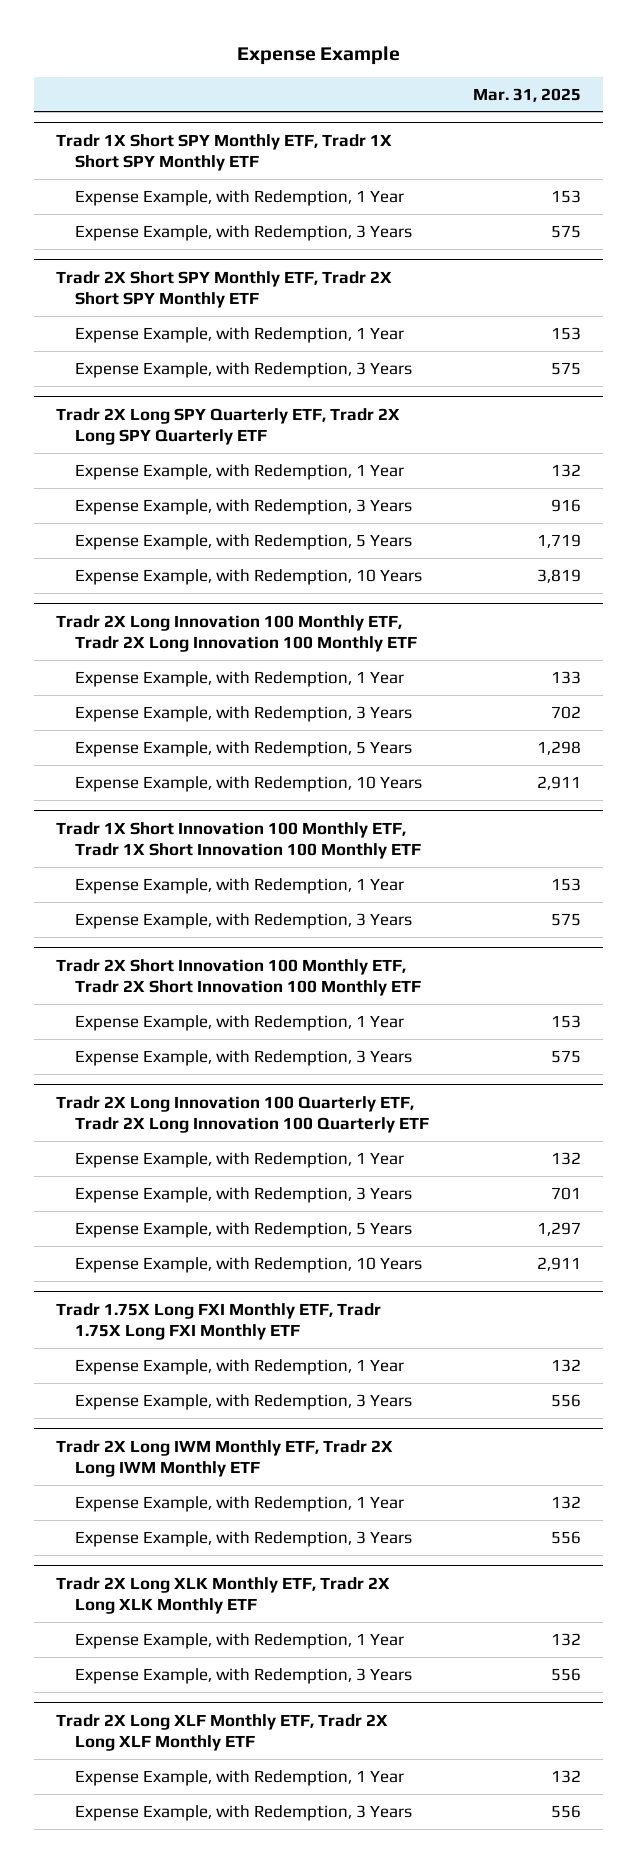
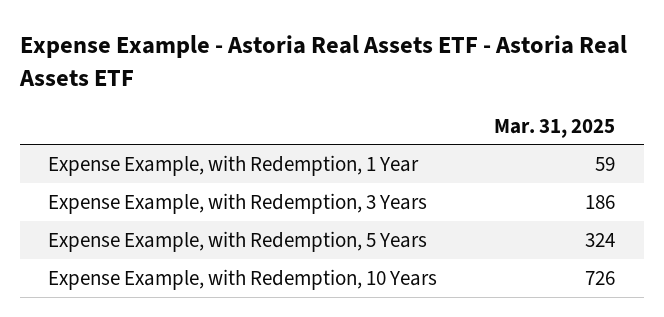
[236,45,400,65] Expense Example -> [19,34,628,86] Expense Example - Astoria Real Assets ETF - Astoria Real Assets ETF
[55,133,392,172] Tradr 1X Short SPY Monthly ETF, Tradr 1X Short SPY Monthly ETF -> none
[55,270,392,309] Tradr 2X Short SPY Monthly ETF, Tradr 2X Short SPY Monthly ETF -> none
[75,326,405,343] Expense Example, with Redemption, 1 Year -> none
[75,361,413,378] Expense Example, with Redemption, 3 Years -> none
[55,407,400,446] Tradr 2X Long SPY Quarterly ETF, Tradr 2X Long SPY Quarterly ETF -> none
[75,463,405,480] Expense Example, with Redemption, 1 Year -> none
[75,498,413,515] Expense Example, with Redemption, 3 Years -> none
[55,614,418,653] Tradr 2X Long Innovation 100 Monthly ETF, Tradr 2X Long Innovation 100 Monthly ETF -> none
[75,670,405,687] Expense Example, with Redemption, 1 Year -> none
[75,705,413,722] Expense Example, with Redemption, 3 Years -> none
[75,740,413,757] Expense Example, with Redemption, 5 Years -> none
[75,775,423,792] Expense Example, with Redemption, 10 Years -> none
[55,821,422,860] Tradr 1X Short Innovation 100 Monthly ETF, Tradr 1X Short Innovation 100 Monthly ETF -> none
[75,877,405,894] Expense Example, with Redemption, 1 Year -> none
[75,912,413,929] Expense Example, with Redemption, 3 Years -> none
[55,958,422,997] Tradr 2X Short Innovation 100 Monthly ETF, Tradr 2X Short Innovation 100 Monthly ETF -> none
[75,1014,405,1031] Expense Example, with Redemption, 1 Year -> none
[75,1049,413,1066] Expense Example, with Redemption, 3 Years -> none
[55,1095,430,1134] Tradr 2X Long Innovation 100 Quarterly ETF, Tradr 2X Long Innovation 100 Quarterly ETF -> none
[75,1151,405,1168] Expense Example, with Redemption, 1 Year -> none
[75,1186,413,1203] Expense Example, with Redemption, 3 Years -> none
[75,1221,413,1238] Expense Example, with Redemption, 5 Years -> none
[75,1256,423,1273] Expense Example, with Redemption, 10 Years -> none
[55,1302,381,1341] Tradr 1.75X Long FXI Monthly ETF, Tradr 1.75X Long FXI Monthly ETF -> none
[75,1358,405,1375] Expense Example, with Redemption, 1 Year -> none
[75,1393,413,1410] Expense Example, with Redemption, 3 Years -> none
[55,1439,393,1478] Tradr 2X Long IWM Monthly ETF, Tradr 2X Long IWM Monthly ETF -> none
[75,1495,405,1512] Expense Example, with Redemption, 1 Year -> none
[75,1530,413,1547] Expense Example, with Redemption, 3 Years -> none
[55,1576,390,1615] Tradr 2X Long XLK Monthly ETF, Tradr 2X Long XLK Monthly ETF -> none
[75,1632,405,1649] Expense Example, with Redemption, 1 Year -> none
[75,1667,413,1684] Expense Example, with Redemption, 3 Years -> none
[55,1713,388,1752] Tradr 2X Long XLF Monthly ETF, Tradr 2X Long XLF Monthly ETF -> none
[75,1769,405,1786] Expense Example, with Redemption, 1 Year -> none
[75,1804,413,1821] Expense Example, with Redemption, 3 Years -> none
[551,189,582,203] 153 -> [595,156,616,171] 59
[551,224,582,238] 575 -> [585,194,616,209] 186
[537,533,582,548] 1,719 -> [585,232,616,247] 324
[537,568,582,583] 3,819 -> [585,270,616,285] 726

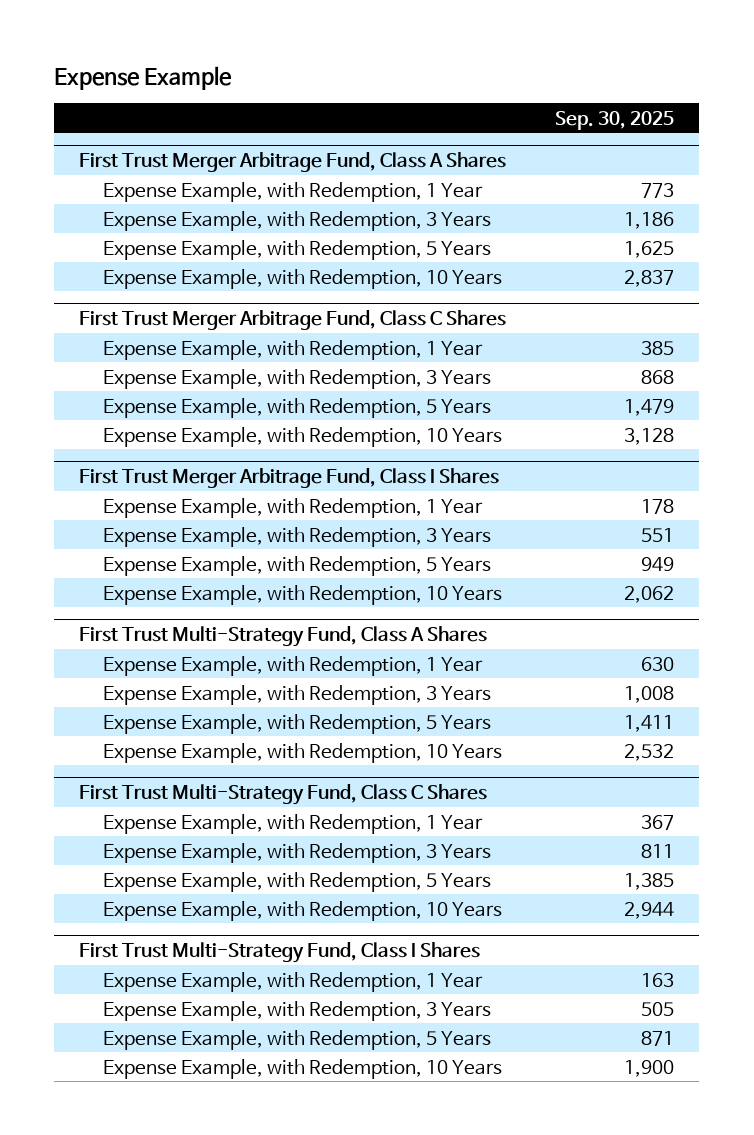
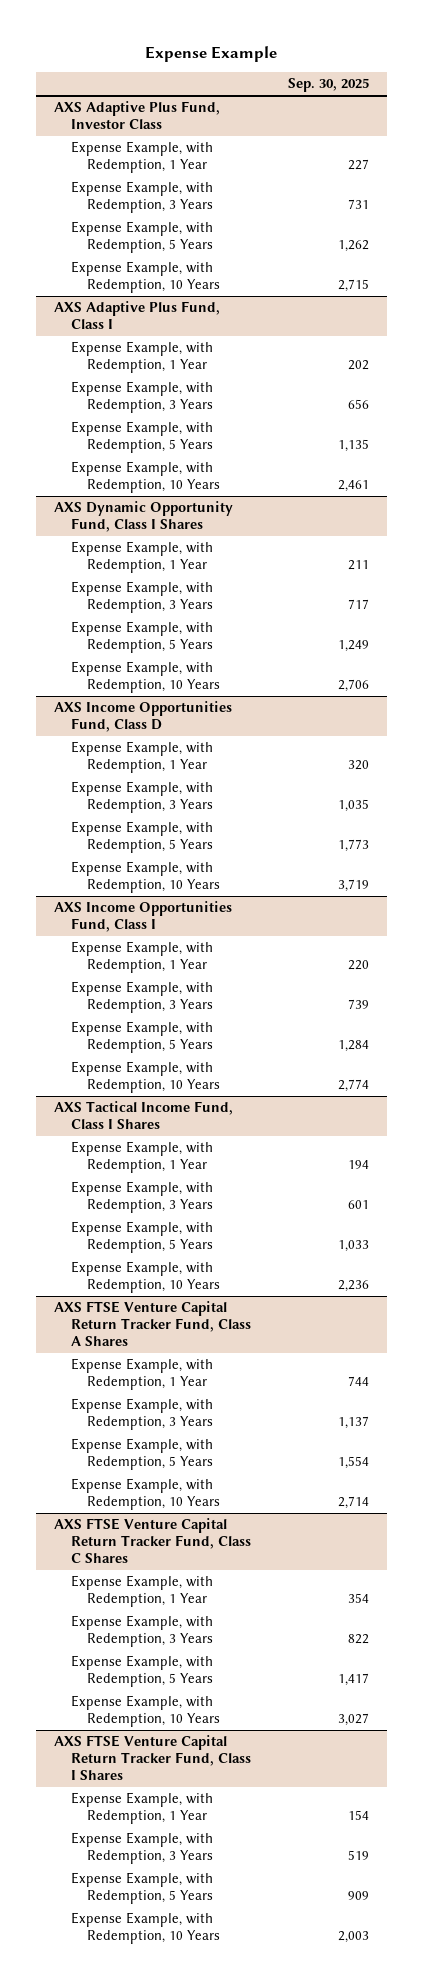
[79,151,507,172] First Trust Merger Arbitrage Fund, Class A Shares -> none
[79,309,507,330] First Trust Merger Arbitrage Fund, Class C Shares -> none
[79,467,500,488] First Trust Merger Arbitrage Fund, Class I Shares -> none
[79,625,488,647] First Trust Multi-Strategy Fund, Class A Shares -> none
[79,783,488,805] First Trust Multi-Strategy Fund, Class C Shares -> none
[79,941,481,963] First Trust Multi-Strategy Fund, Class I Shares -> none
none -> [54,101,221,130] AXS Adaptive Plus Fund, Investor Class
[641,182,675,198] 773 -> [347,159,369,171] 227
[624,211,675,229] 1,186 -> [347,199,369,210] 731
[624,240,675,258] 1,625 -> [337,240,369,253] 1,262
[624,269,675,287] 2,837 -> [337,279,369,293] 2,715
none -> [54,301,221,330] AXS Adaptive Plus Fund, Class I
[641,340,675,355] 385 -> [347,360,369,371] 202
[641,369,675,384] 868 -> [347,399,369,410] 656
[624,398,675,416] 1,479 -> [337,439,369,453] 1,135
[624,427,675,445] 3,128 -> [337,480,369,493] 2,461
none -> [54,501,234,533] AXS Dynamic Opportunity Fund, Class I Shares
[641,498,675,514] 178 -> [347,560,369,571] 211
[641,527,675,542] 551 -> [347,599,369,610] 717
[641,556,675,571] 949 -> [337,640,369,653] 1,249
[624,585,675,603] 2,062 -> [337,679,369,693] 2,706
none -> [54,701,233,733] AXS Income Opportunities Fund, Class D
[641,656,675,671] 630 -> [347,760,369,771] 320
[624,685,675,703] 1,008 -> [337,799,369,813] 1,035
[624,714,675,732] 1,411 -> [337,839,369,853] 1,773
[624,743,675,761] 2,532 -> [337,879,369,893] 3,719
none -> [54,901,233,933] AXS Income Opportunities Fund, Class I
[641,814,675,830] 367 -> [347,960,369,971] 220
[641,843,675,858] 811 -> [347,999,369,1010] 739
[624,872,675,890] 1,385 -> [337,1040,369,1053] 1,284
[624,901,675,919] 2,944 -> [337,1079,369,1093] 2,774
none -> [54,1101,234,1130] AXS Tactical Income Fund, Class I Shares
[641,972,675,987] 163 -> [347,1160,369,1170] 194
[641,1001,675,1016] 505 -> [347,1200,369,1210] 601
[641,1030,675,1046] 871 -> [337,1240,369,1253] 1,033
[624,1059,675,1077] 1,900 -> [337,1280,369,1293] 2,236
none -> [54,1301,251,1347] AXS FTSE Venture Capital Return Tracker Fund, Class A Shares
none -> [70,1358,213,1391] Expense Example, with Redemption, 1 Year
none -> [70,1398,213,1431] Expense Example, with Redemption, 3 Years
none -> [70,1438,213,1471] Expense Example, with Redemption, 5 Years
none -> [70,1478,220,1511] Expense Example, with Redemption, 10 Years
none -> [54,1518,251,1564] AXS FTSE Venture Capital Return Tracker Fund, Class C Shares
none -> [70,1575,213,1608] Expense Example, with Redemption, 1 Year
none -> [70,1615,213,1648] Expense Example, with Redemption, 3 Years
none -> [70,1655,213,1688] Expense Example, with Redemption, 5 Years
none -> [70,1695,220,1728] Expense Example, with Redemption, 10 Years
none -> [54,1735,251,1781] AXS FTSE Venture Capital Return Tracker Fund, Class I Shares
none -> [70,1792,213,1825] Expense Example, with Redemption, 1 Year
none -> [70,1832,213,1865] Expense Example, with Redemption, 3 Years
none -> [70,1872,213,1905] Expense Example, with Redemption, 5 Years
none -> [70,1912,220,1945] Expense Example, with Redemption, 10 Years

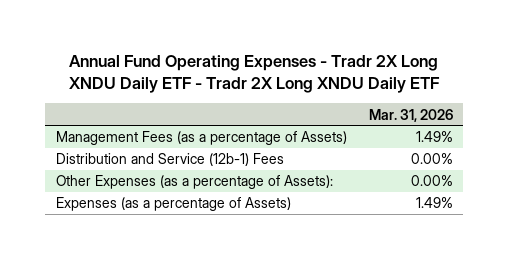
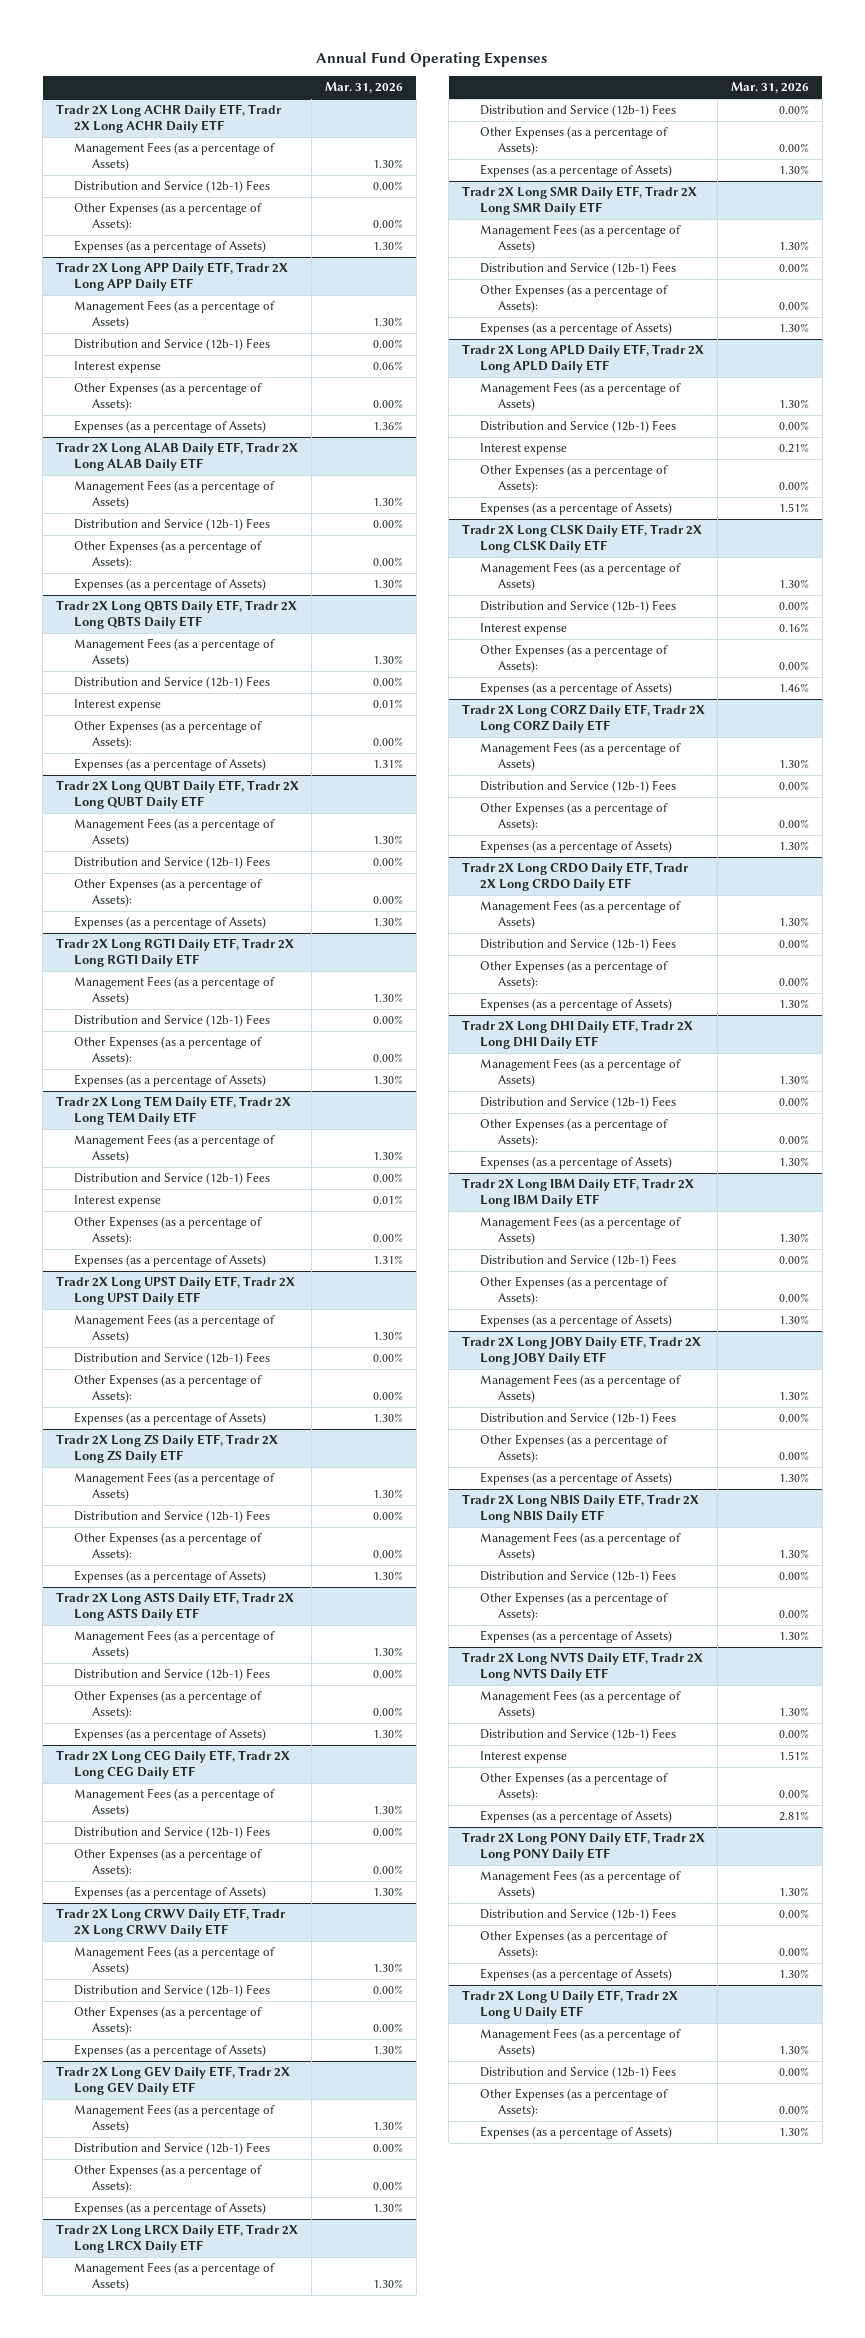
[69,55,441,94] Annual Fund Operating Expenses - Tradr 2X Long XNDU Daily ETF - Tradr 2X Long XNDU Daily ETF -> [316,52,548,68] Annual Fund Operating Expenses
none -> [55,104,282,133] Tradr 2X Long ACHR Daily ETF, Tradr 2X Long ACHR Daily ETF
[415,131,453,143] 1.49% -> [373,158,404,168] 1.30%
[415,197,453,209] 1.49% -> [373,241,404,251] 1.30%
none -> [55,262,288,291] Tradr 2X Long APP Daily ETF, Tradr 2X Long APP Daily ETF
none -> [73,300,275,329] Management Fees (as a percentage of Assets)
none -> [73,338,270,352] Distribution and Service (12b-1) Fees
none -> [73,361,161,374] Interest expense
none -> [73,382,262,411] Other Expenses (as a percentage of Assets):
none -> [73,420,266,434] Expenses (as a percentage of Assets)
none -> [55,442,298,471] Tradr 2X Long ALAB Daily ETF, Tradr 2X Long ALAB Daily ETF
none -> [73,480,275,509] Management Fees (as a percentage of Assets)
none -> [73,518,270,532] Distribution and Service (12b-1) Fees
none -> [73,540,262,569] Other Expenses (as a percentage of Assets):
none -> [73,578,266,592] Expenses (as a percentage of Assets)
none -> [55,600,297,629] Tradr 2X Long QBTS Daily ETF, Tradr 2X Long QBTS Daily ETF
none -> [73,638,275,667] Management Fees (as a percentage of Assets)
none -> [73,676,270,690] Distribution and Service (12b-1) Fees
none -> [73,699,161,712] Interest expense
none -> [73,720,262,749] Other Expenses (as a percentage of Assets):
none -> [73,758,266,772] Expenses (as a percentage of Assets)
none -> [55,780,299,809] Tradr 2X Long QUBT Daily ETF, Tradr 2X Long QUBT Daily ETF
none -> [73,818,275,847] Management Fees (as a percentage of Assets)
none -> [73,856,270,870] Distribution and Service (12b-1) Fees
none -> [73,878,262,907] Other Expenses (as a percentage of Assets):
none -> [73,916,266,930] Expenses (as a percentage of Assets)
none -> [55,938,294,967] Tradr 2X Long RGTI Daily ETF, Tradr 2X Long RGTI Daily ETF
none -> [73,976,275,1005] Management Fees (as a percentage of Assets)
none -> [73,1014,270,1028] Distribution and Service (12b-1) Fees
none -> [73,1036,262,1065] Other Expenses (as a percentage of Assets):
none -> [73,1074,266,1088] Expenses (as a percentage of Assets)
none -> [55,1096,291,1125] Tradr 2X Long TEM Daily ETF, Tradr 2X Long TEM Daily ETF
none -> [73,1134,275,1163] Management Fees (as a percentage of Assets)
none -> [73,1172,270,1186] Distribution and Service (12b-1) Fees
none -> [73,1195,161,1208] Interest expense
none -> [73,1216,262,1245] Other Expenses (as a percentage of Assets):
none -> [73,1254,266,1268] Expenses (as a percentage of Assets)
none -> [55,1276,295,1305] Tradr 2X Long UPST Daily ETF, Tradr 2X Long UPST Daily ETF
none -> [73,1314,275,1343] Management Fees (as a percentage of Assets)
none -> [73,1352,270,1366] Distribution and Service (12b-1) Fees
none -> [73,1374,262,1403] Other Expenses (as a percentage of Assets):
none -> [73,1412,266,1426] Expenses (as a percentage of Assets)
none -> [55,1434,278,1463] Tradr 2X Long ZS Daily ETF, Tradr 2X Long ZS Daily ETF
none -> [73,1472,275,1501] Management Fees (as a percentage of Assets)
none -> [73,1510,270,1524] Distribution and Service (12b-1) Fees
none -> [73,1532,262,1561] Other Expenses (as a percentage of Assets):
none -> [73,1570,266,1584] Expenses (as a percentage of Assets)
none -> [55,1592,294,1621] Tradr 2X Long ASTS Daily ETF, Tradr 2X Long ASTS Daily ETF
none -> [73,1630,275,1659] Management Fees (as a percentage of Assets)
none -> [73,1668,270,1682] Distribution and Service (12b-1) Fees
none -> [73,1690,262,1719] Other Expenses (as a percentage of Assets):
none -> [73,1728,266,1742] Expenses (as a percentage of Assets)
none -> [55,1750,290,1779] Tradr 2X Long CEG Daily ETF, Tradr 2X Long CEG Daily ETF
none -> [73,1788,275,1817] Management Fees (as a percentage of Assets)
none -> [73,1826,270,1840] Distribution and Service (12b-1) Fees
none -> [73,1848,262,1877] Other Expenses (as a percentage of Assets):
none -> [73,1886,266,1900] Expenses (as a percentage of Assets)
none -> [55,1908,286,1937] Tradr 2X Long CRWV Daily ETF, Tradr 2X Long CRWV Daily ETF
none -> [73,1946,275,1975] Management Fees (as a percentage of Assets)
none -> [73,1984,270,1998] Distribution and Service (12b-1) Fees
none -> [73,2006,262,2035] Other Expenses (as a percentage of Assets):
none -> [73,2044,266,2058] Expenses (as a percentage of Assets)
none -> [55,2066,290,2095] Tradr 2X Long GEV Daily ETF, Tradr 2X Long GEV Daily ETF
none -> [73,2104,275,2133] Management Fees (as a percentage of Assets)
none -> [73,2142,270,2156] Distribution and Service (12b-1) Fees
none -> [73,2164,262,2193] Other Expenses (as a percentage of Assets):
none -> [73,2202,266,2216] Expenses (as a percentage of Assets)
none -> [55,2224,298,2253] Tradr 2X Long LRCX Daily ETF, Tradr 2X Long LRCX Daily ETF
none -> [73,2262,275,2291] Management Fees (as a percentage of Assets)
none -> [479,104,676,118] Distribution and Service (12b-1) Fees
none -> [479,126,668,155] Other Expenses (as a percentage of Assets):
none -> [479,164,672,178] Expenses (as a percentage of Assets)
none -> [461,186,697,215] Tradr 2X Long SMR Daily ETF, Tradr 2X Long SMR Daily ETF
none -> [479,224,681,253] Management Fees (as a percentage of Assets)
none -> [479,262,676,276] Distribution and Service (12b-1) Fees
none -> [479,284,668,313] Other Expenses (as a percentage of Assets):
none -> [479,322,672,336] Expenses (as a percentage of Assets)
none -> [461,344,704,373] Tradr 2X Long APLD Daily ETF, Tradr 2X Long APLD Daily ETF
none -> [479,382,681,411] Management Fees (as a percentage of Assets)
none -> [479,420,676,434] Distribution and Service (12b-1) Fees
none -> [479,443,567,456] Interest expense
none -> [479,464,668,493] Other Expenses (as a percentage of Assets):
none -> [479,502,672,516] Expenses (as a percentage of Assets)
none -> [461,524,702,553] Tradr 2X Long CLSK Daily ETF, Tradr 2X Long CLSK Daily ETF
none -> [479,562,681,591] Management Fees (as a percentage of Assets)
none -> [479,600,676,614] Distribution and Service (12b-1) Fees
none -> [479,623,567,636] Interest expense
none -> [479,644,668,673] Other Expenses (as a percentage of Assets):
none -> [479,682,672,696] Expenses (as a percentage of Assets)
none -> [461,704,705,733] Tradr 2X Long CORZ Daily ETF, Tradr 2X Long CORZ Daily ETF
none -> [479,742,681,771] Management Fees (as a percentage of Assets)
none -> [479,780,676,794] Distribution and Service (12b-1) Fees
none -> [479,802,668,831] Other Expenses (as a percentage of Assets):
none -> [479,840,672,854] Expenses (as a percentage of Assets)
none -> [461,862,689,891] Tradr 2X Long CRDO Daily ETF, Tradr 2X Long CRDO Daily ETF
none -> [479,900,681,929] Management Fees (as a percentage of Assets)
none -> [479,938,676,952] Distribution and Service (12b-1) Fees
none -> [479,960,668,989] Other Expenses (as a percentage of Assets):
none -> [479,998,672,1012] Expenses (as a percentage of Assets)
none -> [461,1020,693,1049] Tradr 2X Long DHI Daily ETF, Tradr 2X Long DHI Daily ETF
none -> [479,1058,681,1087] Management Fees (as a percentage of Assets)
none -> [479,1096,676,1110] Distribution and Service (12b-1) Fees
none -> [479,1118,668,1147] Other Expenses (as a percentage of Assets):
none -> [479,1156,672,1170] Expenses (as a percentage of Assets)
none -> [461,1178,694,1207] Tradr 2X Long IBM Daily ETF, Tradr 2X Long IBM Daily ETF
none -> [479,1216,681,1245] Management Fees (as a percentage of Assets)
none -> [479,1254,676,1268] Distribution and Service (12b-1) Fees
none -> [479,1276,668,1305] Other Expenses (as a percentage of Assets):
none -> [479,1314,672,1328] Expenses (as a percentage of Assets)
none -> [461,1336,701,1365] Tradr 2X Long JOBY Daily ETF, Tradr 2X Long JOBY Daily ETF
none -> [479,1374,681,1403] Management Fees (as a percentage of Assets)
none -> [479,1412,676,1426] Distribution and Service (12b-1) Fees
none -> [479,1434,668,1463] Other Expenses (as a percentage of Assets):
none -> [479,1472,672,1486] Expenses (as a percentage of Assets)
none -> [461,1494,699,1523] Tradr 2X Long NBIS Daily ETF, Tradr 2X Long NBIS Daily ETF
none -> [479,1532,681,1561] Management Fees (as a percentage of Assets)
none -> [479,1570,676,1584] Distribution and Service (12b-1) Fees
none -> [479,1592,668,1621] Other Expenses (as a percentage of Assets):
none -> [479,1630,672,1644] Expenses (as a percentage of Assets)
none -> [461,1652,703,1681] Tradr 2X Long NVTS Daily ETF, Tradr 2X Long NVTS Daily ETF
none -> [479,1690,681,1719] Management Fees (as a percentage of Assets)
none -> [479,1728,676,1742] Distribution and Service (12b-1) Fees
none -> [479,1751,567,1764] Interest expense
none -> [479,1772,668,1801] Other Expenses (as a percentage of Assets):
none -> [479,1810,672,1824] Expenses (as a percentage of Assets)
none -> [461,1832,705,1861] Tradr 2X Long PONY Daily ETF, Tradr 2X Long PONY Daily ETF
none -> [479,1870,681,1899] Management Fees (as a percentage of Assets)
none -> [479,1908,676,1922] Distribution and Service (12b-1) Fees
none -> [479,1930,668,1959] Other Expenses (as a percentage of Assets):
none -> [479,1968,672,1982] Expenses (as a percentage of Assets)
none -> [461,1990,678,2019] Tradr 2X Long U Daily ETF, Tradr 2X Long U Daily ETF
none -> [479,2028,681,2057] Management Fees (as a percentage of Assets)
none -> [479,2066,676,2080] Distribution and Service (12b-1) Fees
none -> [479,2088,668,2117] Other Expenses (as a percentage of Assets):
none -> [479,2126,672,2140] Expenses (as a percentage of Assets)

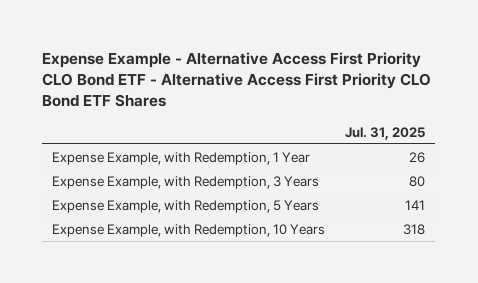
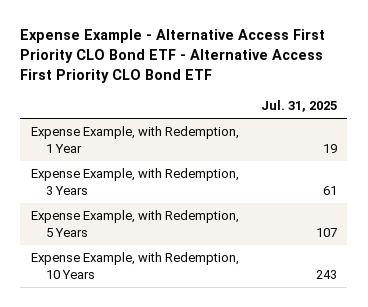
[42,51,432,108] Expense Example - Alternative Access First Priority CLO Bond ETF - Alternative Access First Priority CLO Bond ETF Shares -> [20,29,326,84] Expense Example - Alternative Access First Priority CLO Bond ETF - Alternative Access First Priority CLO Bond ETF
[409,151,426,163] 26 -> [322,143,337,153] 19
[409,175,426,187] 80 -> [322,185,337,195] 61
[405,199,426,210] 141 -> [315,227,337,237] 107
[403,223,426,235] 318 -> [315,269,337,279] 243

